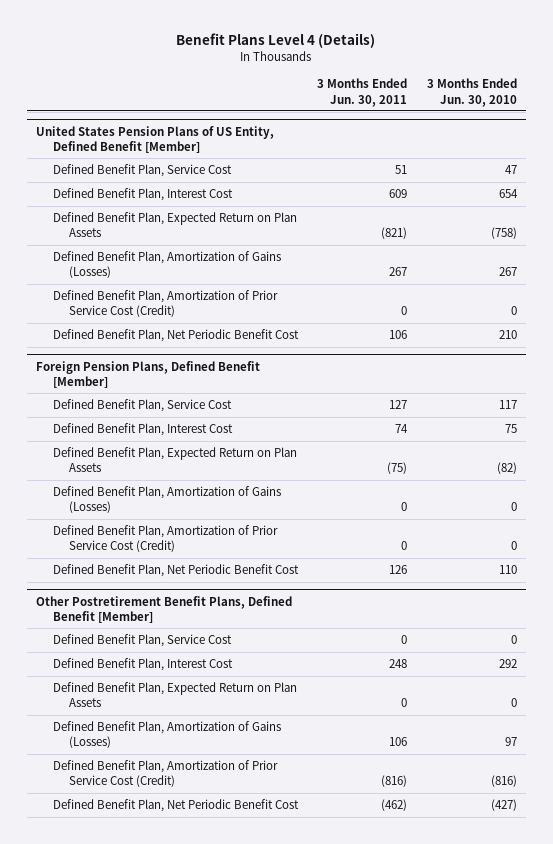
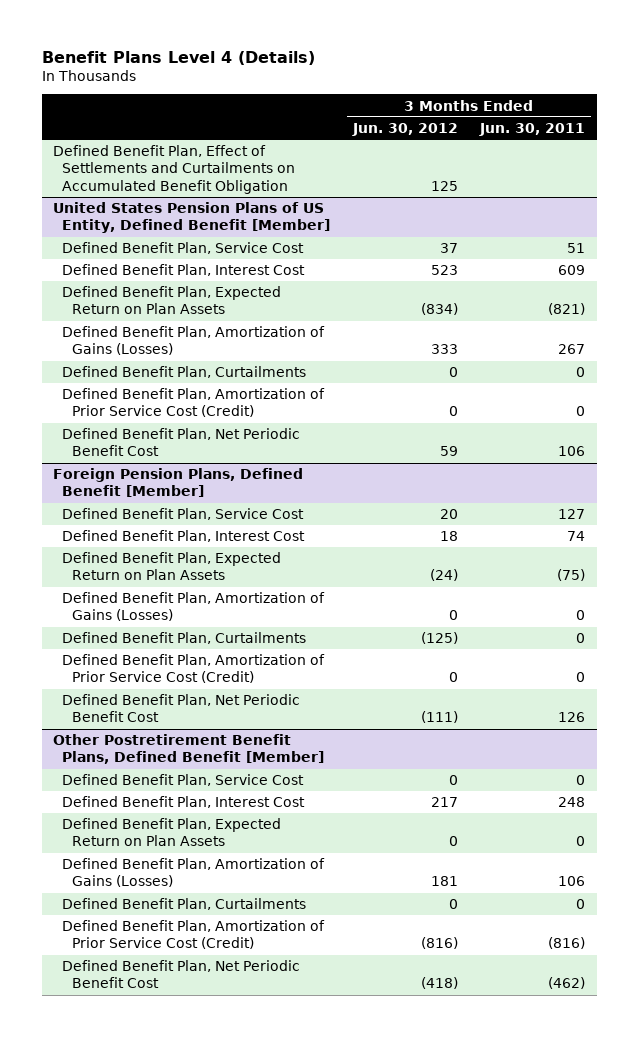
[426,78,517,107] 3 Months Ended Jun. 30, 2010 -> none
none -> [351,123,458,137] Jun. 30, 2012
none -> [52,145,296,194] Defined Benefit Plan, Effect of Settlements and Curtailments on Accumulated Benefit Obligation
none -> [62,366,307,379] Defined Benefit Plan, Curtailments
none -> [62,632,307,645] Defined Benefit Plan, Curtailments
none -> [62,898,307,911] Defined Benefit Plan, Curtailments

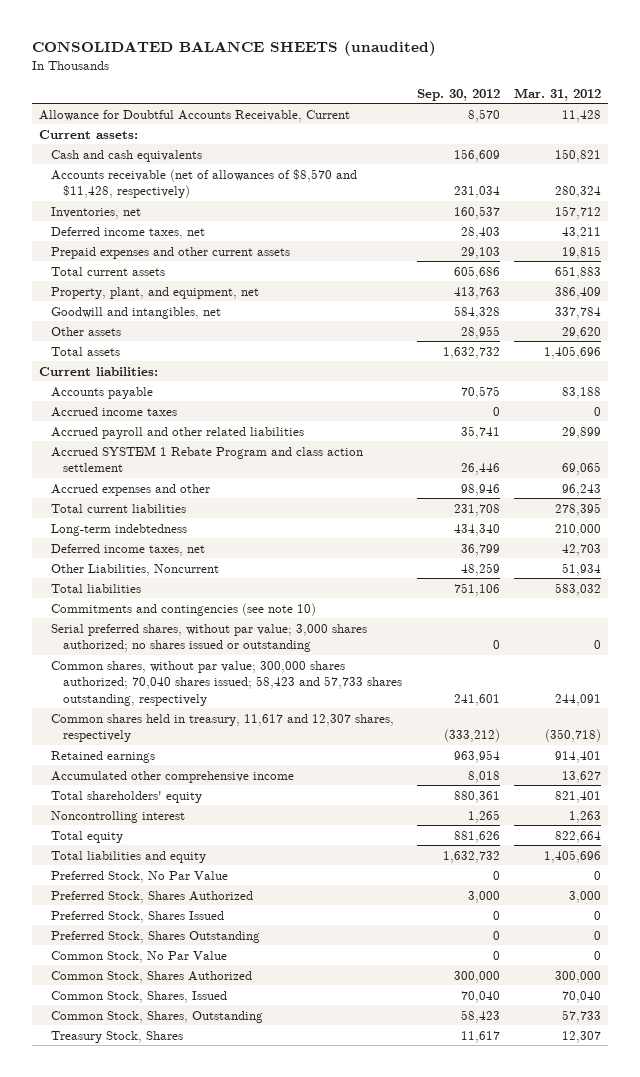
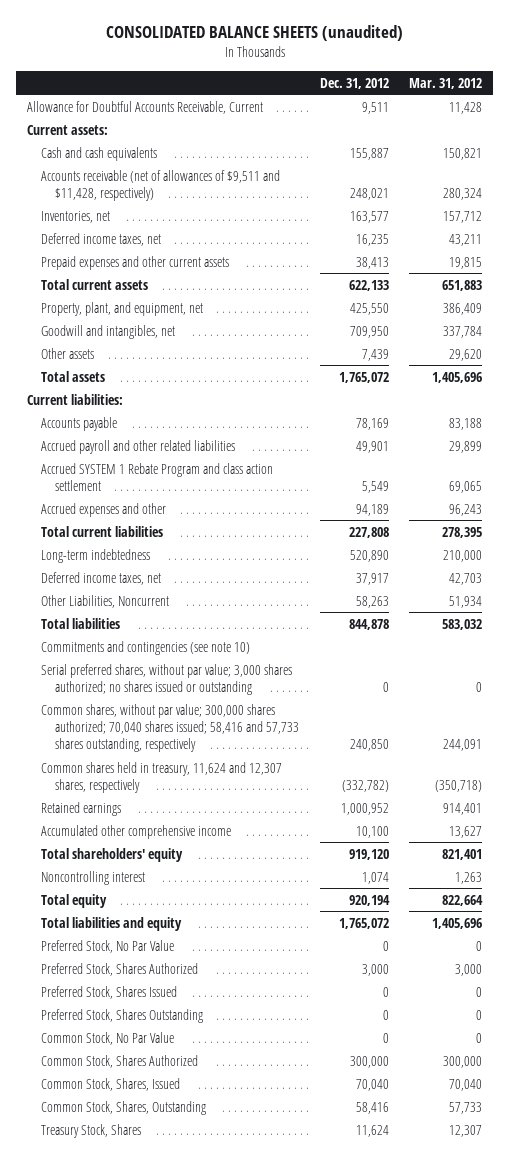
[416,88,500,101] Sep. 30, 2012 -> none
none -> [319,77,389,89] Dec. 31, 2012
[51,168,358,199] Accounts receivable (net of allowances of $8,570 and $11,428, respectively) -> [40,169,280,201] Accounts receivable (net of allowances of $9,511 and $11,428, respectively)
[51,406,178,417] Accrued income taxes -> none
[51,660,403,706] Common shares, without par value; 300,000 shares authorized; 70,040 shares issued; 58,423 and 57,733 shares outstanding, respectively -> [40,703,299,753] Common shares, without par value; 300,000 shares authorized; 70,040 shares issued; 58,416 and 57,733 shares outstanding, respectively
[51,713,395,743] Common shares held in treasury, 11,617 and 12,307 shares, respectively -> [40,761,282,793] Common shares held in treasury, 11,624 and 12,307 shares, respectively

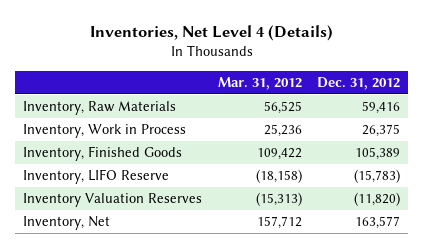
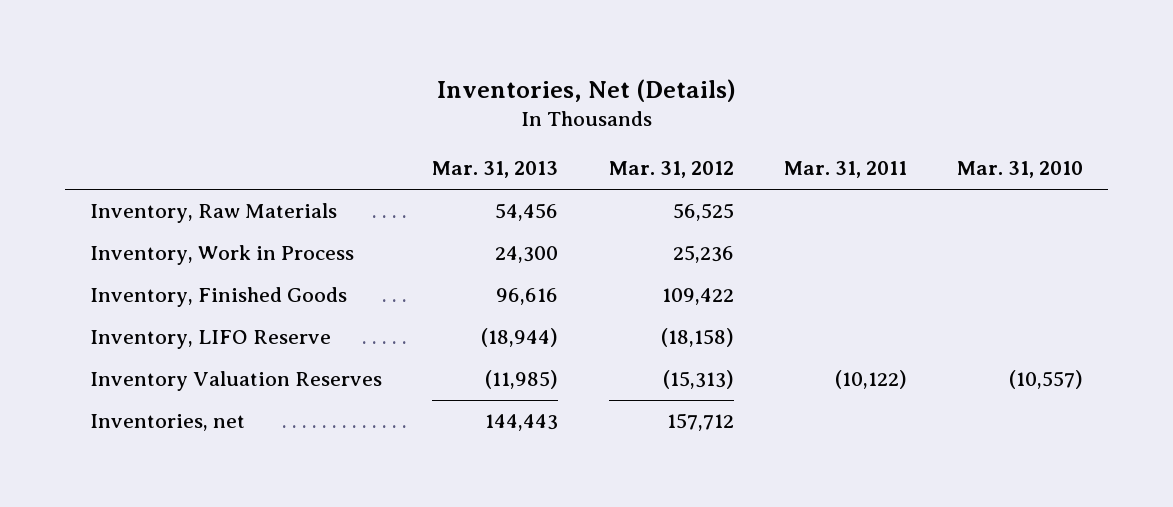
[89,25,333,42] Inventories, Net Level 4 (Details) -> [436,78,736,102] Inventories, Net (Details)
[317,76,401,90] Dec. 31, 2012 -> none
none -> [432,161,559,179] Mar. 31, 2013
none -> [783,161,907,179] Mar. 31, 2011
none -> [957,161,1084,179] Mar. 31, 2010
[22,216,110,231] Inventory, Net -> [89,414,245,432] Inventories, net

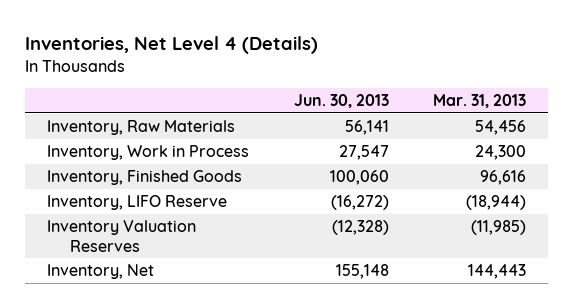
[436,78,736,102] Inventories, Net (Details) -> [25,36,319,55] Inventories, Net Level 4 (Details)
[608,161,734,179] Mar. 31, 2012 -> none
[783,161,907,179] Mar. 31, 2011 -> none
[957,161,1084,179] Mar. 31, 2010 -> none
none -> [293,93,389,108] Jun. 30, 2013
[89,414,245,432] Inventories, net -> [47,264,155,280] Inventory, Net

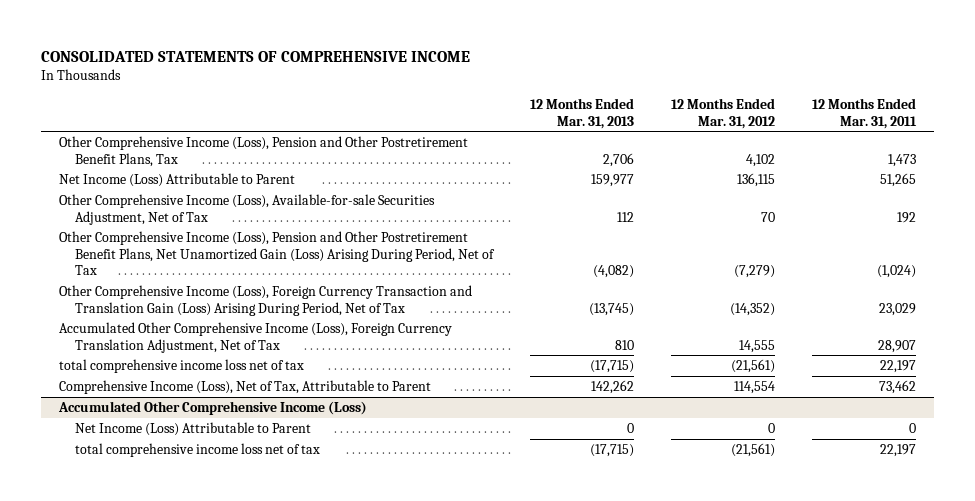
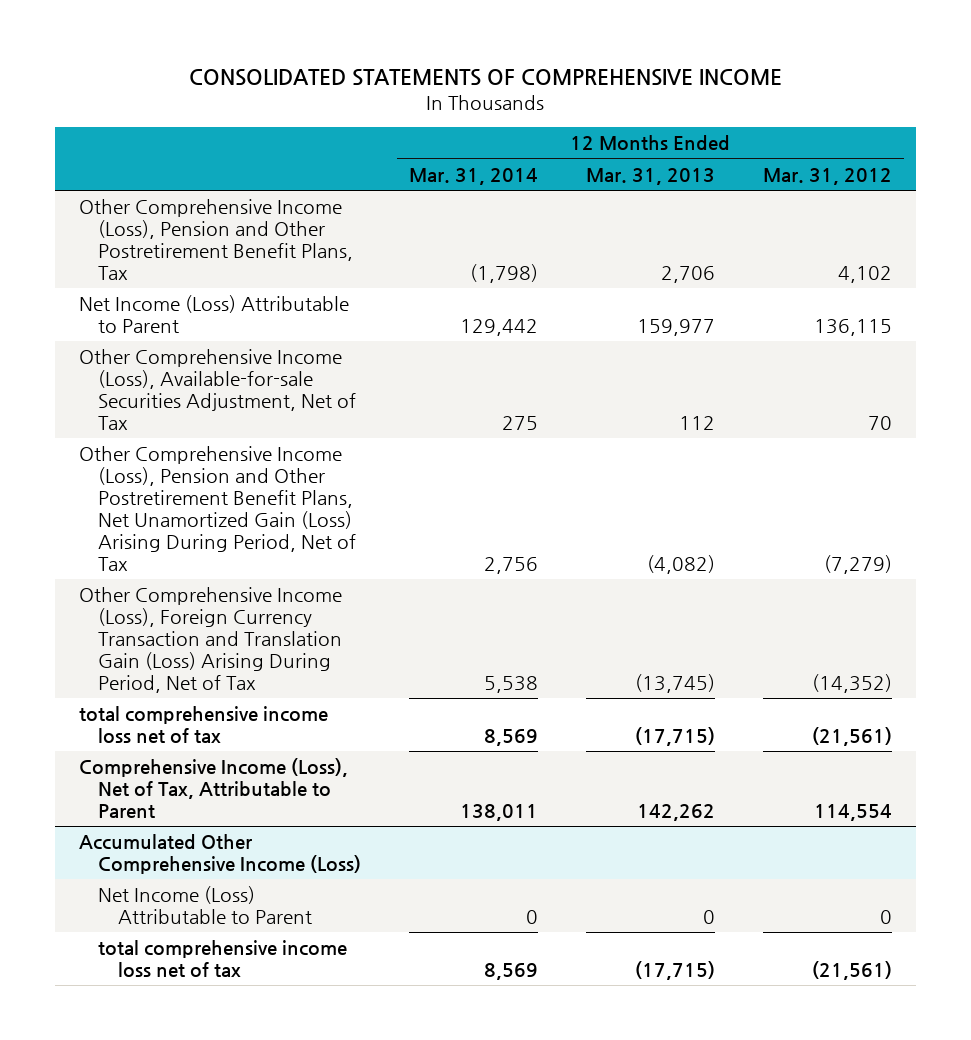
[811,98,917,129] 12 Months Ended Mar. 31, 2011 -> none
none -> [409,167,539,185] Mar. 31, 2014
[59,321,453,353] Accumulated Other Comprehensive Income (Loss), Foreign Currency Translation Adjustment, Net of Tax -> none

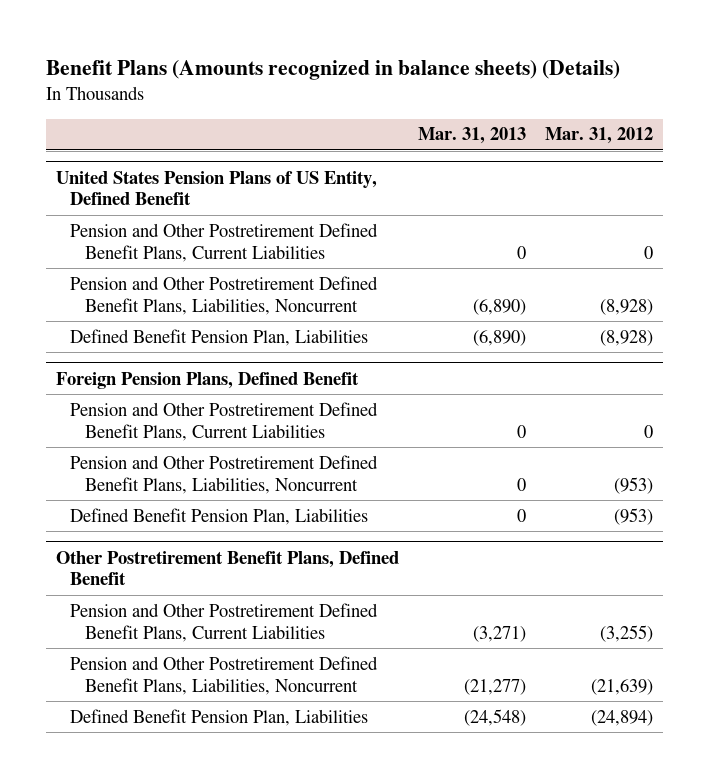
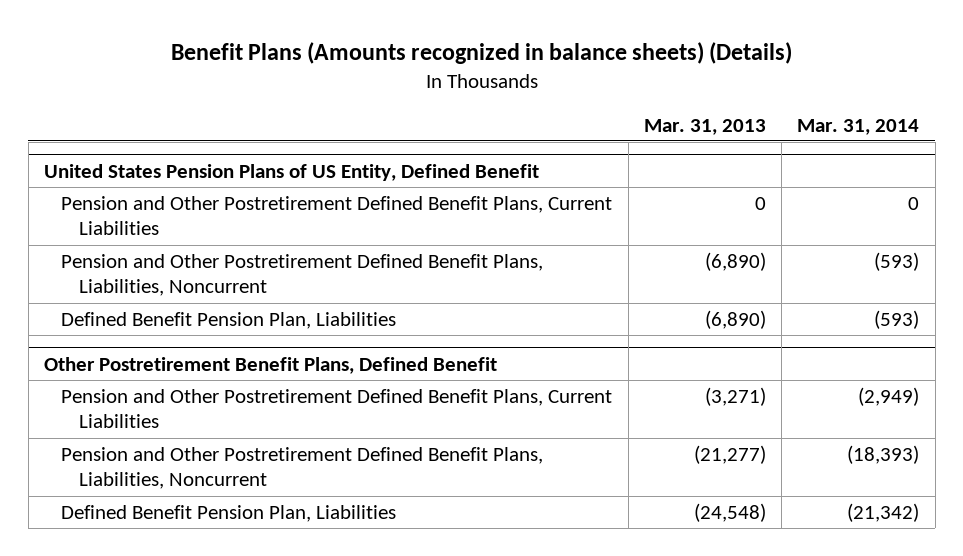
[545,127,654,145] Mar. 31, 2012 -> none
none -> [797,118,920,135] Mar. 31, 2014
[55,371,359,389] Foreign Pension Plans, Defined Benefit -> none
[70,401,379,441] Pension and Other Postretirement Defined Benefit Plans, Current Liabilities -> none
[70,454,379,494] Pension and Other Postretirement Defined Benefit Plans, Liabilities, Noncurrent -> none
[70,507,369,525] Defined Benefit Pension Plan, Liabilities -> none

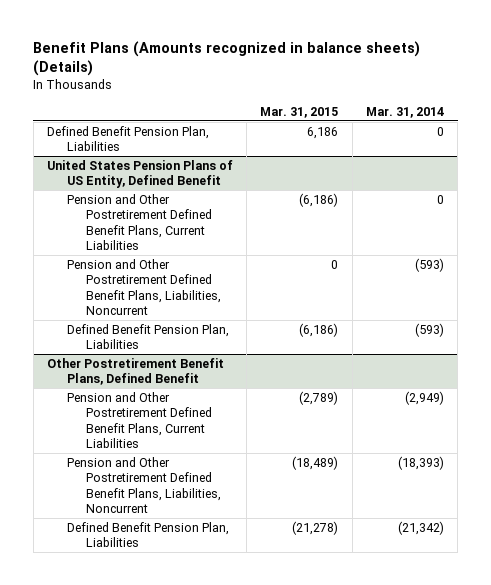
[643,118,766,135] Mar. 31, 2013 -> none
none -> [260,106,339,118] Mar. 31, 2015
none -> [47,125,210,152] Defined Benefit Pension Plan, Liabilities

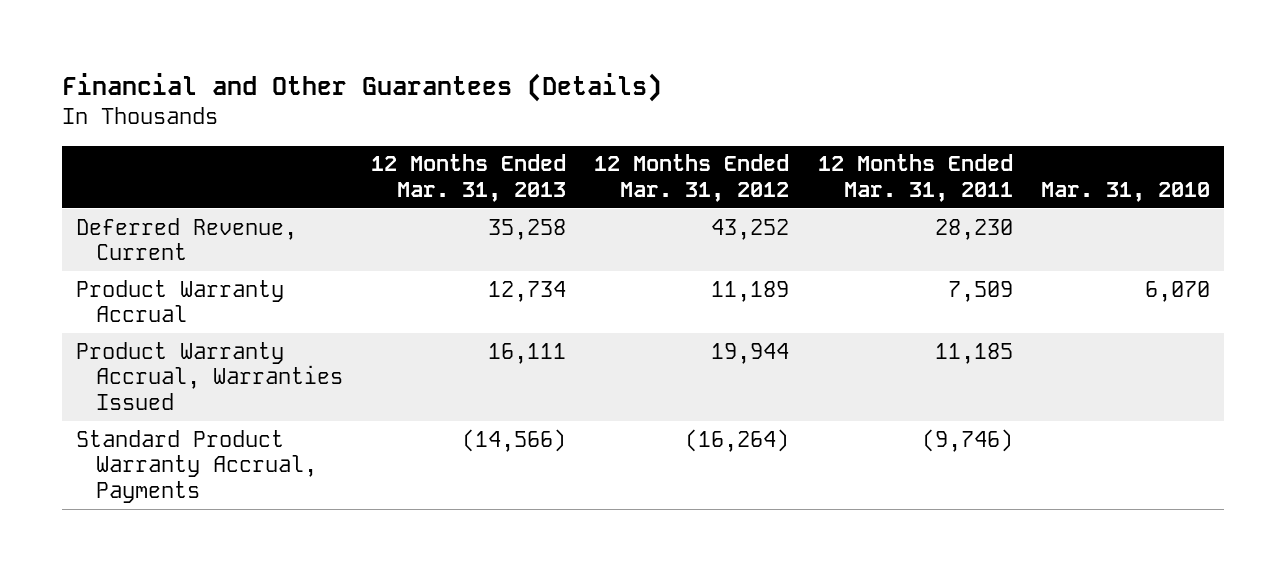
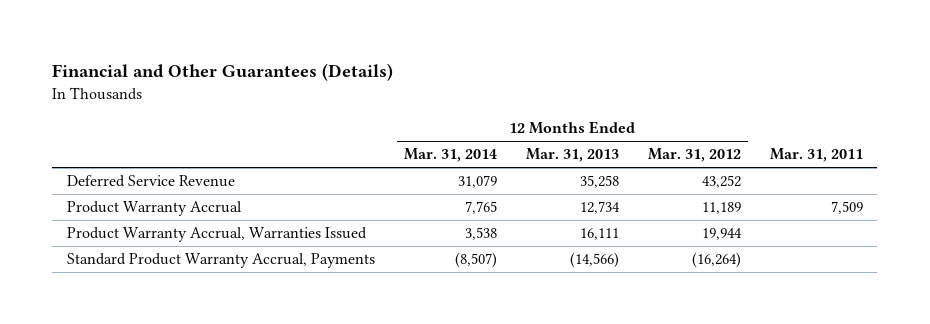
[817,154,1013,202] 12 Months Ended Mar. 31, 2011 -> none
[1040,181,1210,202] Mar. 31, 2010 -> none
none -> [403,148,497,163] Mar. 31, 2014
none -> [769,148,863,163] Mar. 31, 2011
[76,217,298,261] Deferred Revenue, Current -> [66,175,235,188] Deferred Service Revenue

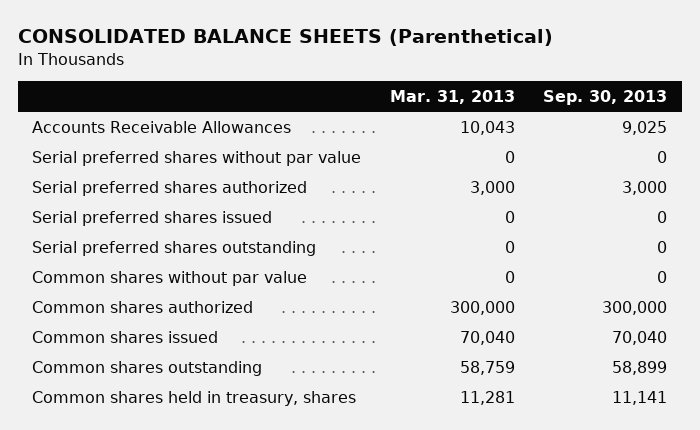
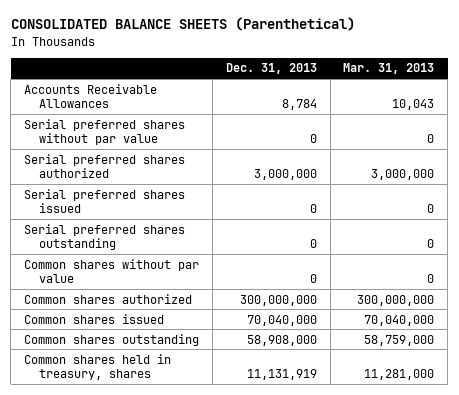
[543,89,668,105] Sep. 30, 2013 -> none
none -> [225,63,317,75] Dec. 31, 2013
[469,181,515,196] 3,000 -> [371,169,435,181] 3,000,000
[449,301,515,316] 300,000 -> [357,294,435,306] 300,000,000
[459,331,515,346] 70,040 -> [364,314,435,326] 70,040,000
[459,361,515,376] 58,759 -> [364,334,435,346] 58,759,000
[459,391,515,406] 11,281 -> [364,369,435,381] 11,281,000

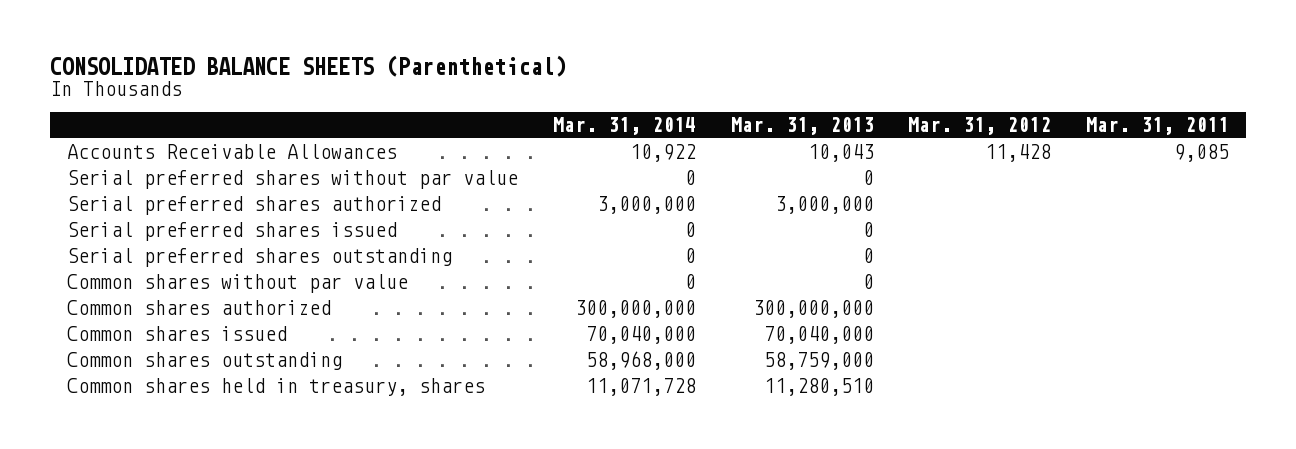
[225,63,317,75] Dec. 31, 2013 -> none
none -> [552,117,696,136] Mar. 31, 2014
none -> [908,117,1052,136] Mar. 31, 2012
none -> [1085,117,1229,136] Mar. 31, 2011
[364,369,435,381] 11,281,000 -> [763,378,874,397] 11,280,510

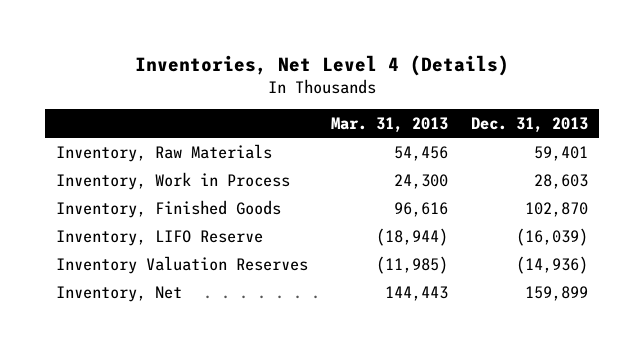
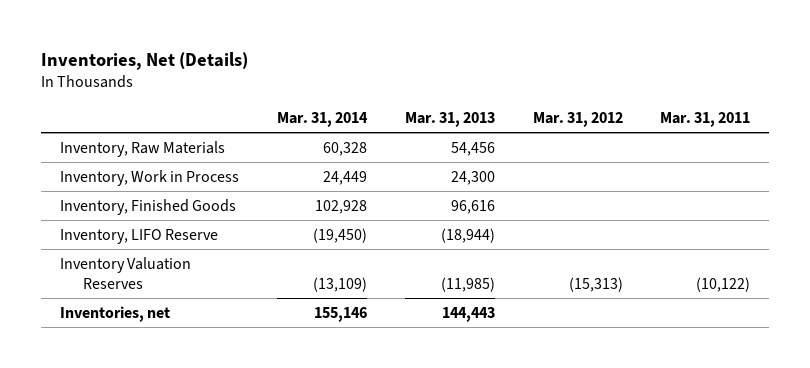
[135,54,510,76] Inventories, Net Level 4 (Details) -> [40,51,248,70] Inventories, Net (Details)
[470,116,588,133] Dec. 31, 2013 -> none
none -> [276,112,368,128] Mar. 31, 2014
none -> [532,112,623,128] Mar. 31, 2012
none -> [660,112,751,128] Mar. 31, 2011
[56,285,183,302] Inventory, Net -> [59,305,170,322] Inventories, net

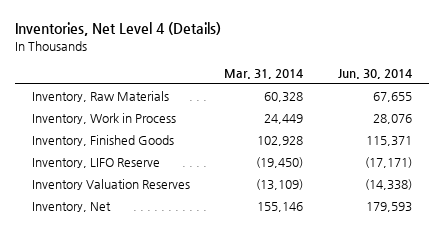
[40,51,248,70] Inventories, Net (Details) -> [14,22,221,37] Inventories, Net Level 4 (Details)
[404,112,495,128] Mar. 31, 2013 -> none
[532,112,623,128] Mar. 31, 2012 -> none
[660,112,751,128] Mar. 31, 2011 -> none
none -> [337,69,412,80] Jun. 30, 2014
[59,305,170,322] Inventories, net -> [31,202,111,213] Inventory, Net

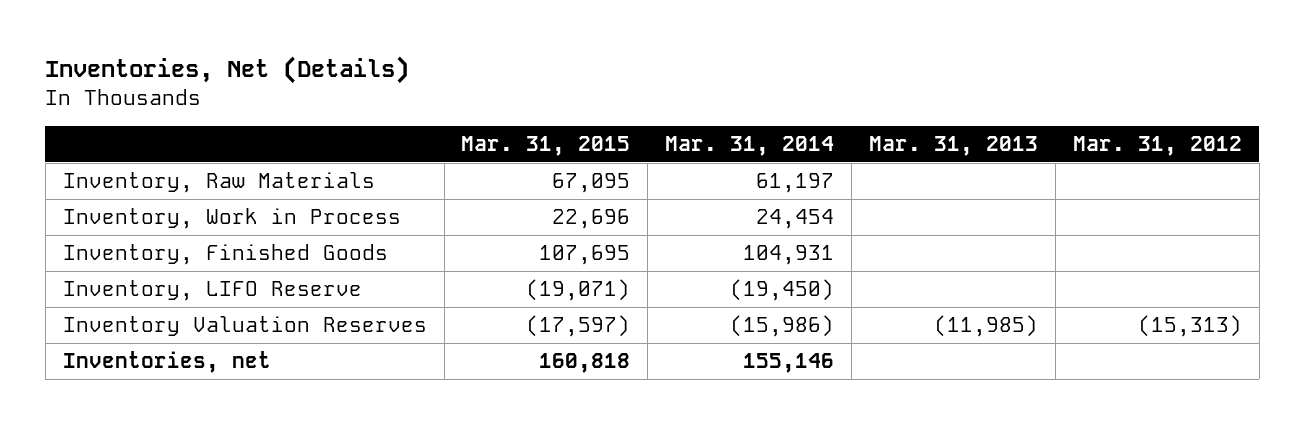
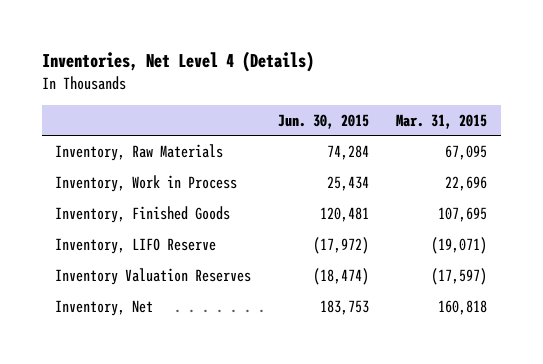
[45,56,410,85] Inventories, Net (Details) -> [41,50,314,72] Inventories, Net Level 4 (Details)
[665,136,835,157] Mar. 31, 2014 -> none
[869,136,1039,157] Mar. 31, 2013 -> none
[1072,136,1242,157] Mar. 31, 2012 -> none
none -> [278,113,370,129] Jun. 30, 2015
[62,351,271,374] Inventories, net -> [55,299,154,316] Inventory, Net

